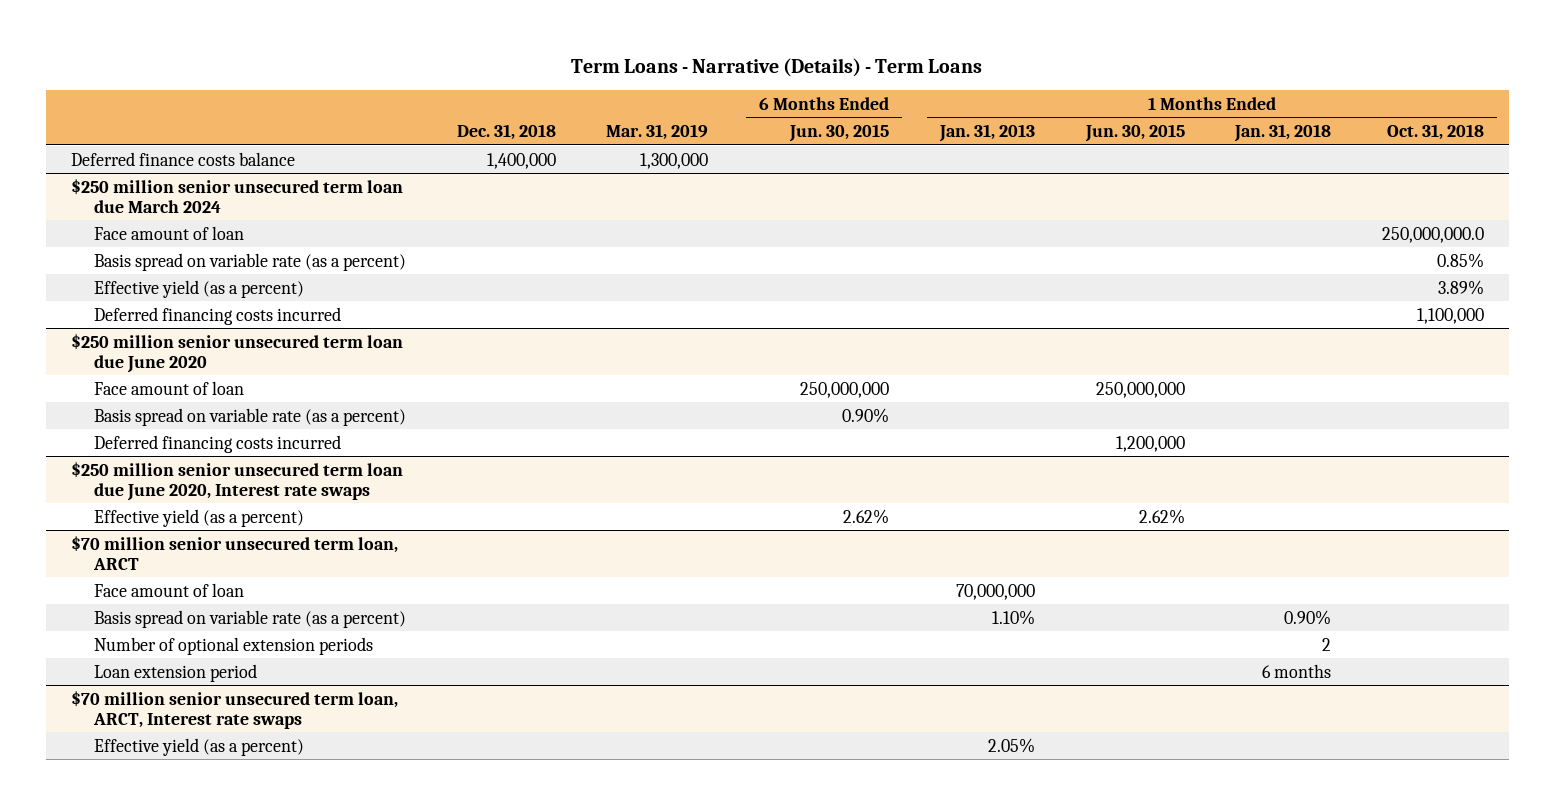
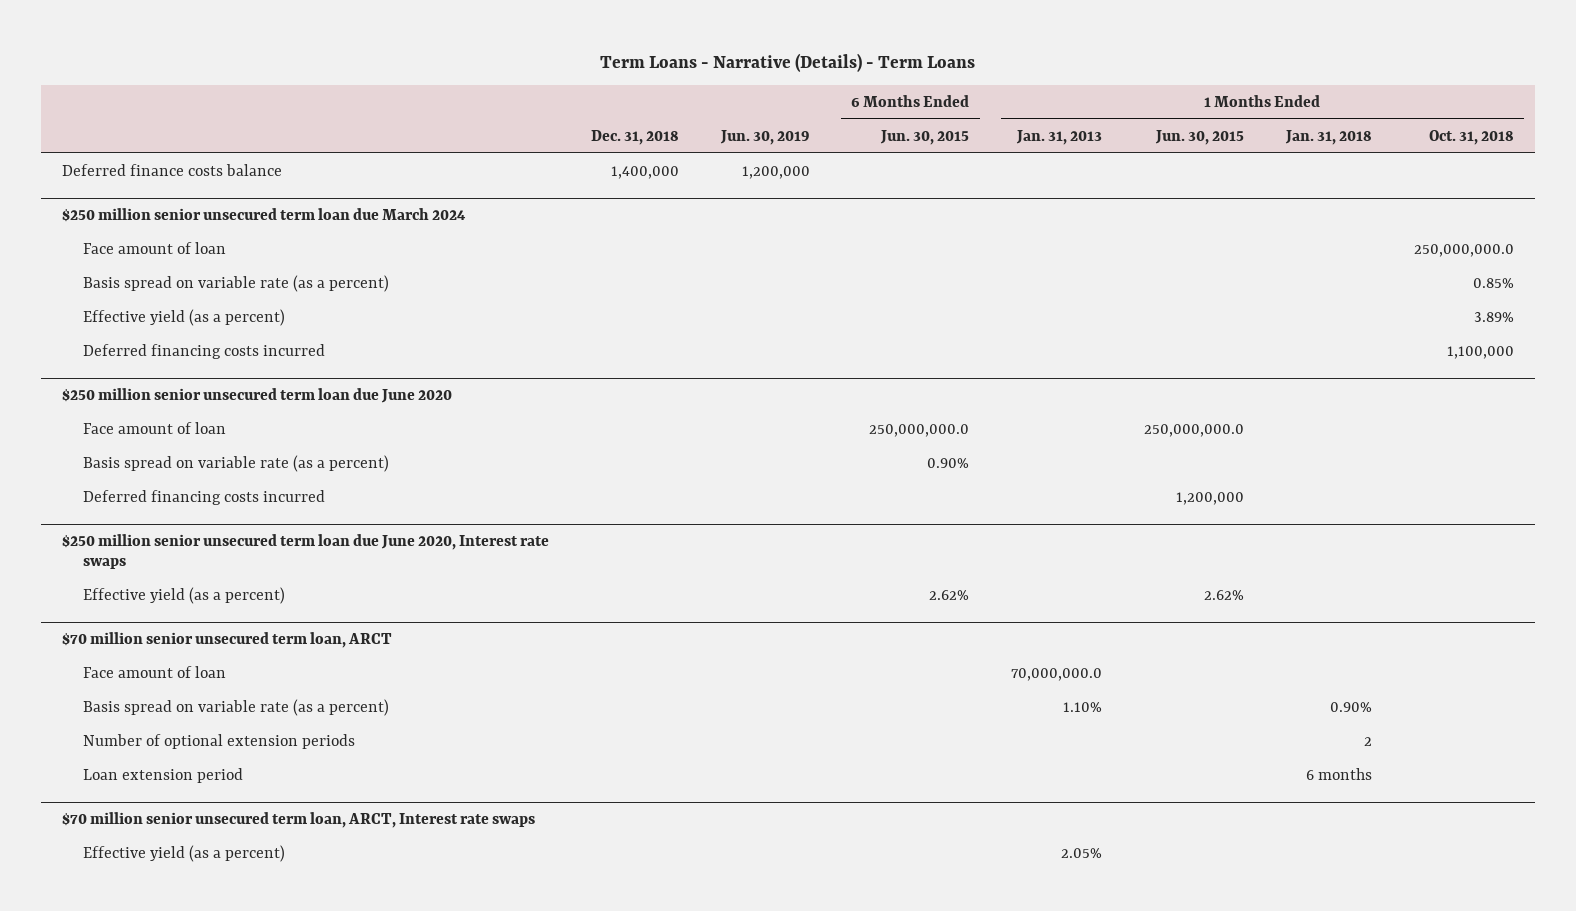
[606,123,709,140] Mar. 31, 2019 -> none
none -> [719,129,810,145] Jun. 30, 2019
[800,381,890,398] 250,000,000 -> [869,423,970,437] 250,000,000.0
[1095,381,1185,398] 250,000,000 -> [1144,423,1245,437] 250,000,000.0
[955,583,1035,600] 70,000,000 -> [1011,667,1103,681] 70,000,000.0

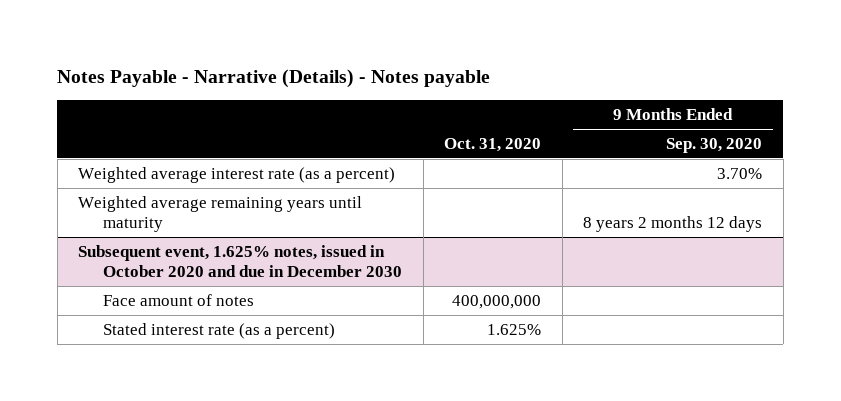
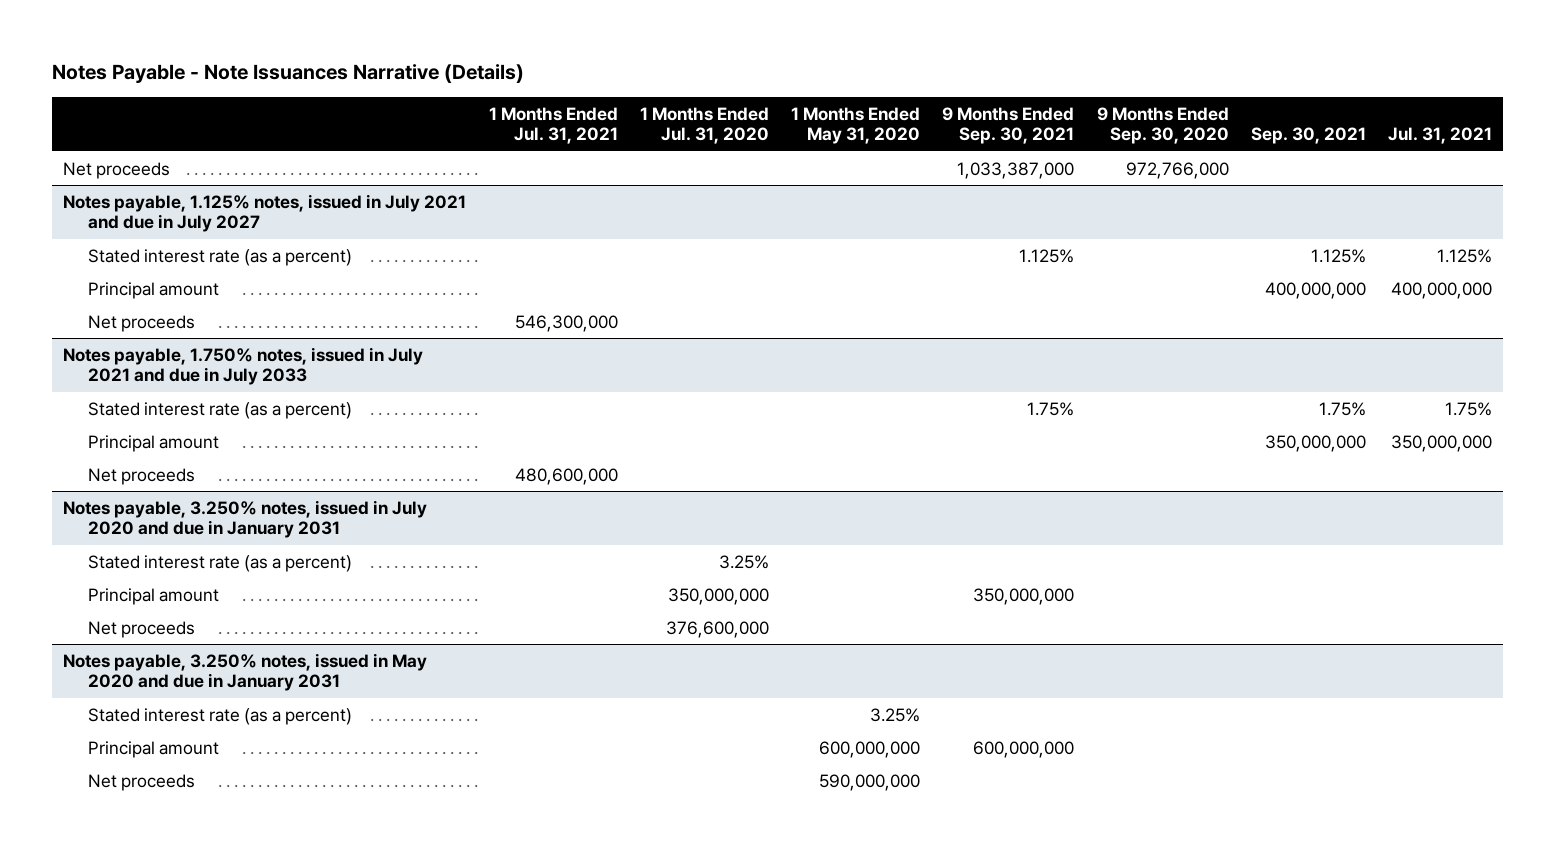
[57,69,491,89] Notes Payable - Narrative (Details) - Notes payable -> [52,64,525,84] Notes Payable - Note Issuances Narrative (Details)
[444,137,542,152] Oct. 31, 2020 -> none
none -> [488,106,618,145] 1 Months Ended Jul. 31, 2021
none -> [639,106,769,145] 1 Months Ended Jul. 31, 2020
none -> [791,106,921,145] 1 Months Ended May 31, 2020
none -> [942,106,1075,145] 9 Months Ended Sep. 30, 2021
none -> [1250,127,1366,145] Sep. 30, 2021
none -> [1388,127,1493,145] Jul. 31, 2021
[78,166,396,183] Weighted average interest rate (as a percent) -> none
[78,195,363,233] Weighted average remaining years until maturity -> none
[78,244,403,278] Subsequent event, 1.625% notes, issued in October 2020 and due in December 2030 -> none
[103,293,255,306] Face amount of notes -> none
[103,322,336,339] Stated interest rate (as a percent) -> none
none -> [63,161,171,179] Net proceeds
none -> [63,193,467,233] Notes payable, 1.125% notes, issued in July 2021 and due in July 2027
none -> [88,248,353,266] Stated interest rate (as a percent)
none -> [88,281,220,299] Principal amount
none -> [88,314,196,332] Net proceeds
none -> [63,346,424,386] Notes payable, 1.750% notes, issued in July 2021 and due in July 2033
none -> [88,401,353,419] Stated interest rate (as a percent)
none -> [88,434,220,452] Principal amount
none -> [88,467,196,485] Net proceeds
none -> [63,499,428,539] Notes payable, 3.250% notes, issued in July 2020 and due in January 2031
none -> [88,554,353,572] Stated interest rate (as a percent)
none -> [88,587,220,605] Principal amount
none -> [88,620,196,638] Net proceeds
none -> [63,652,428,692] Notes payable, 3.250% notes, issued in May 2020 and due in January 2031
none -> [88,707,353,725] Stated interest rate (as a percent)
none -> [88,740,220,758] Principal amount
none -> [88,773,196,791] Net proceeds

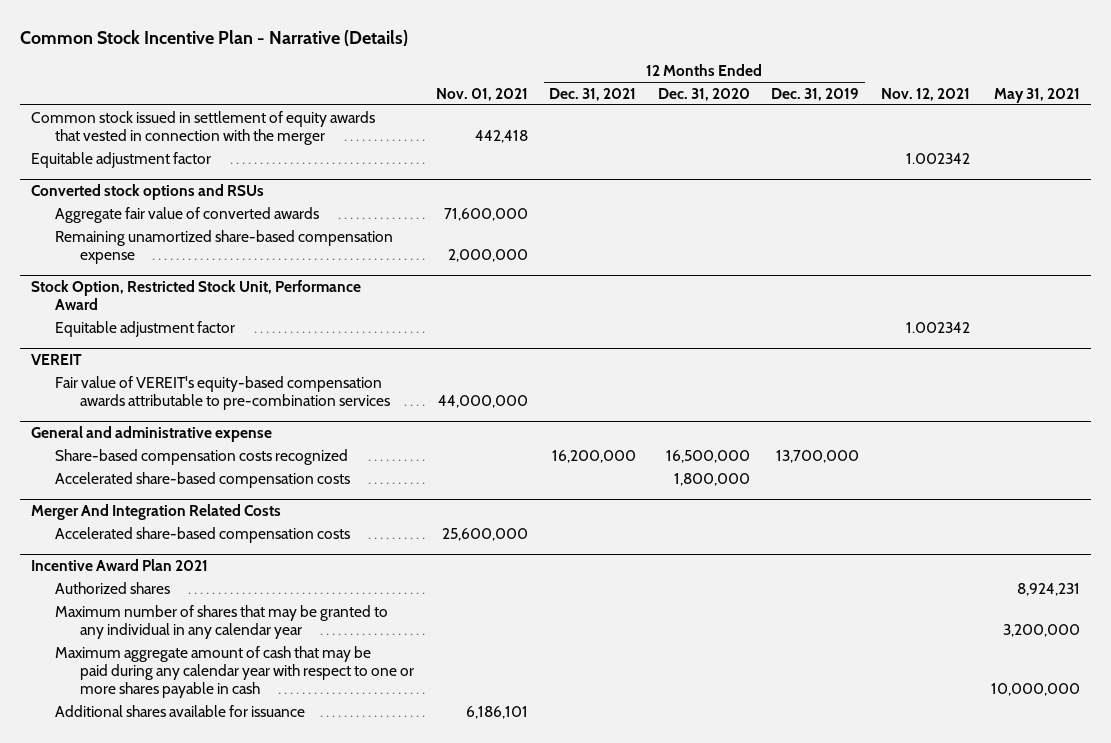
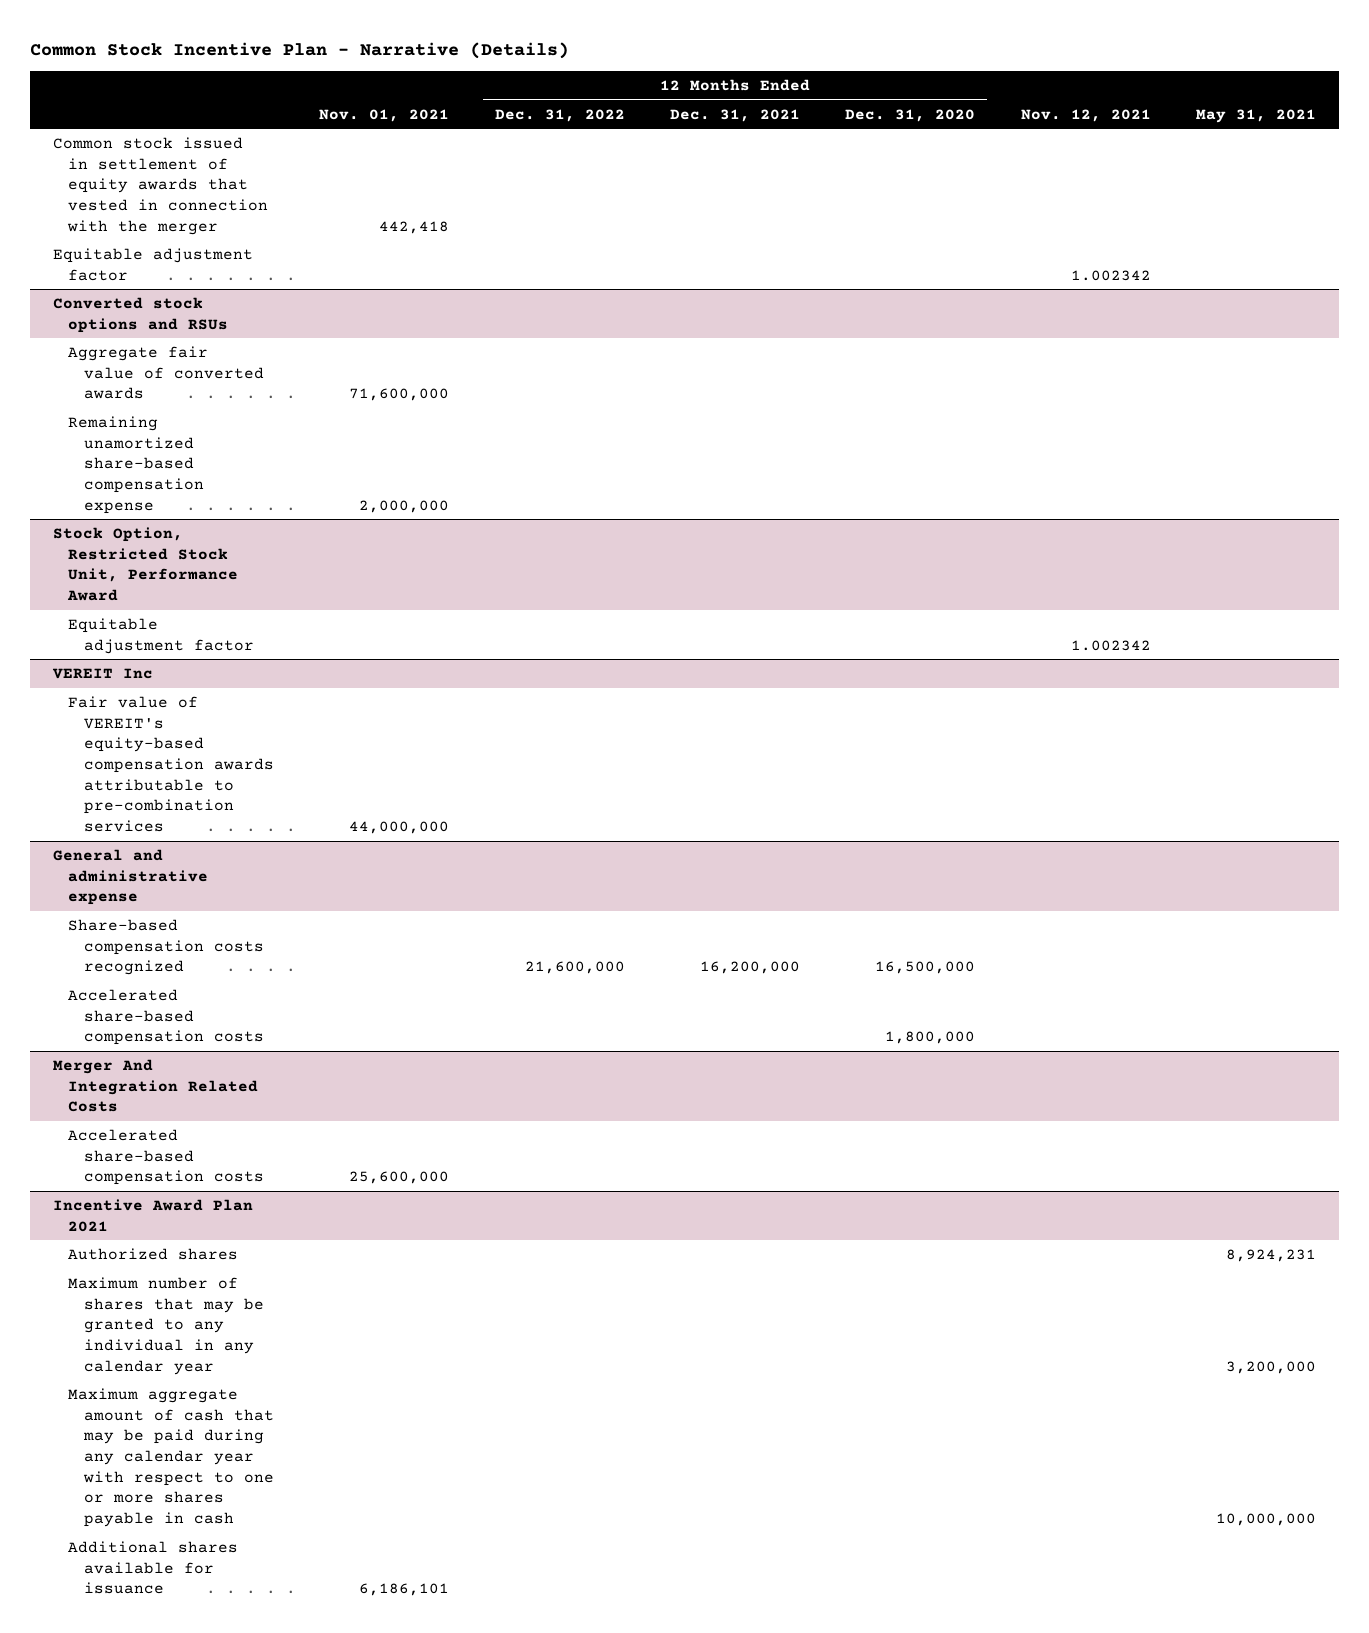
[771,87,860,101] Dec. 31, 2019 -> none
none -> [494,108,625,122] Dec. 31, 2022
[30,353,82,365] VEREIT -> [51,668,153,680] VEREIT Inc

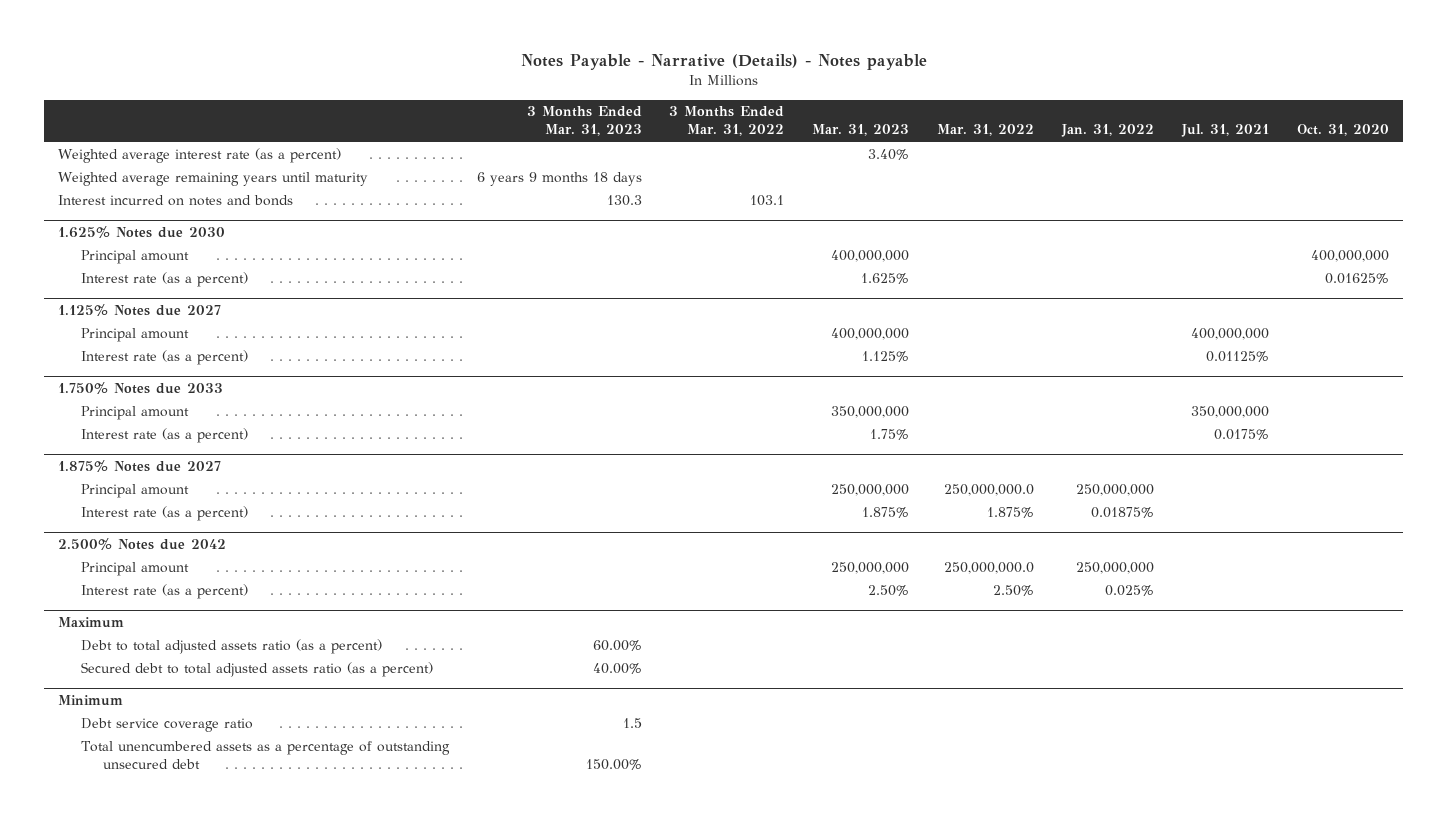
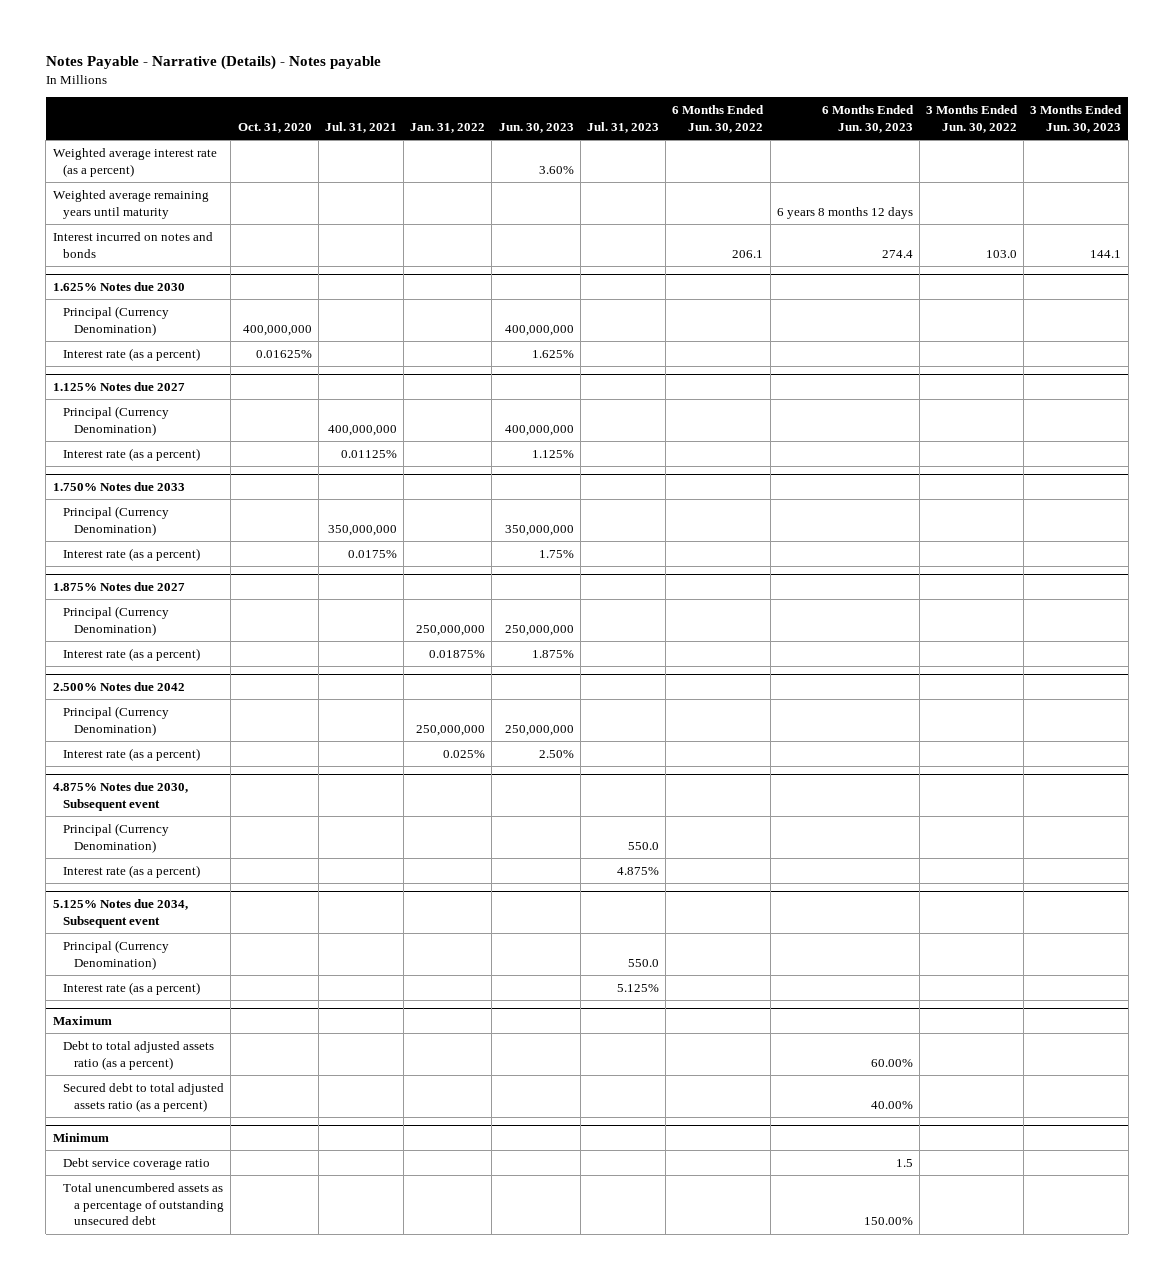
[526,106,642,137] 3 Months Ended Mar. 31, 2023 -> none
[669,106,785,137] 3 Months Ended Mar. 31, 2022 -> none
[812,124,910,137] Mar. 31, 2023 -> none
[937,124,1035,137] Mar. 31, 2022 -> none
none -> [498,122,574,133] Jun. 30, 2023
none -> [586,121,659,133] Jul. 31, 2023
none -> [672,105,765,133] 6 Months Ended Jun. 30, 2022
none -> [821,105,914,133] 6 Months Ended Jun. 30, 2023
none -> [926,105,1019,133] 3 Months Ended Jun. 30, 2022
none -> [1030,105,1123,133] 3 Months Ended Jun. 30, 2023
[80,249,189,264] Principal amount -> [63,305,170,336] Principal (Currency Denomination)
[80,327,189,342] Principal amount -> [63,405,170,436] Principal (Currency Denomination)
[80,405,189,420] Principal amount -> [63,505,170,536] Principal (Currency Denomination)
[80,483,189,498] Principal amount -> [63,605,170,636] Principal (Currency Denomination)
[80,561,189,576] Principal amount -> [63,705,170,736] Principal (Currency Denomination)
none -> [52,782,188,811] 4.875% Notes due 2030, Subsequent event
none -> [63,822,170,853] Principal (Currency Denomination)
none -> [63,864,201,878] Interest rate (as a percent)
none -> [52,899,188,928] 5.125% Notes due 2034, Subsequent event
none -> [63,939,170,970] Principal (Currency Denomination)
none -> [63,981,201,995] Interest rate (as a percent)

